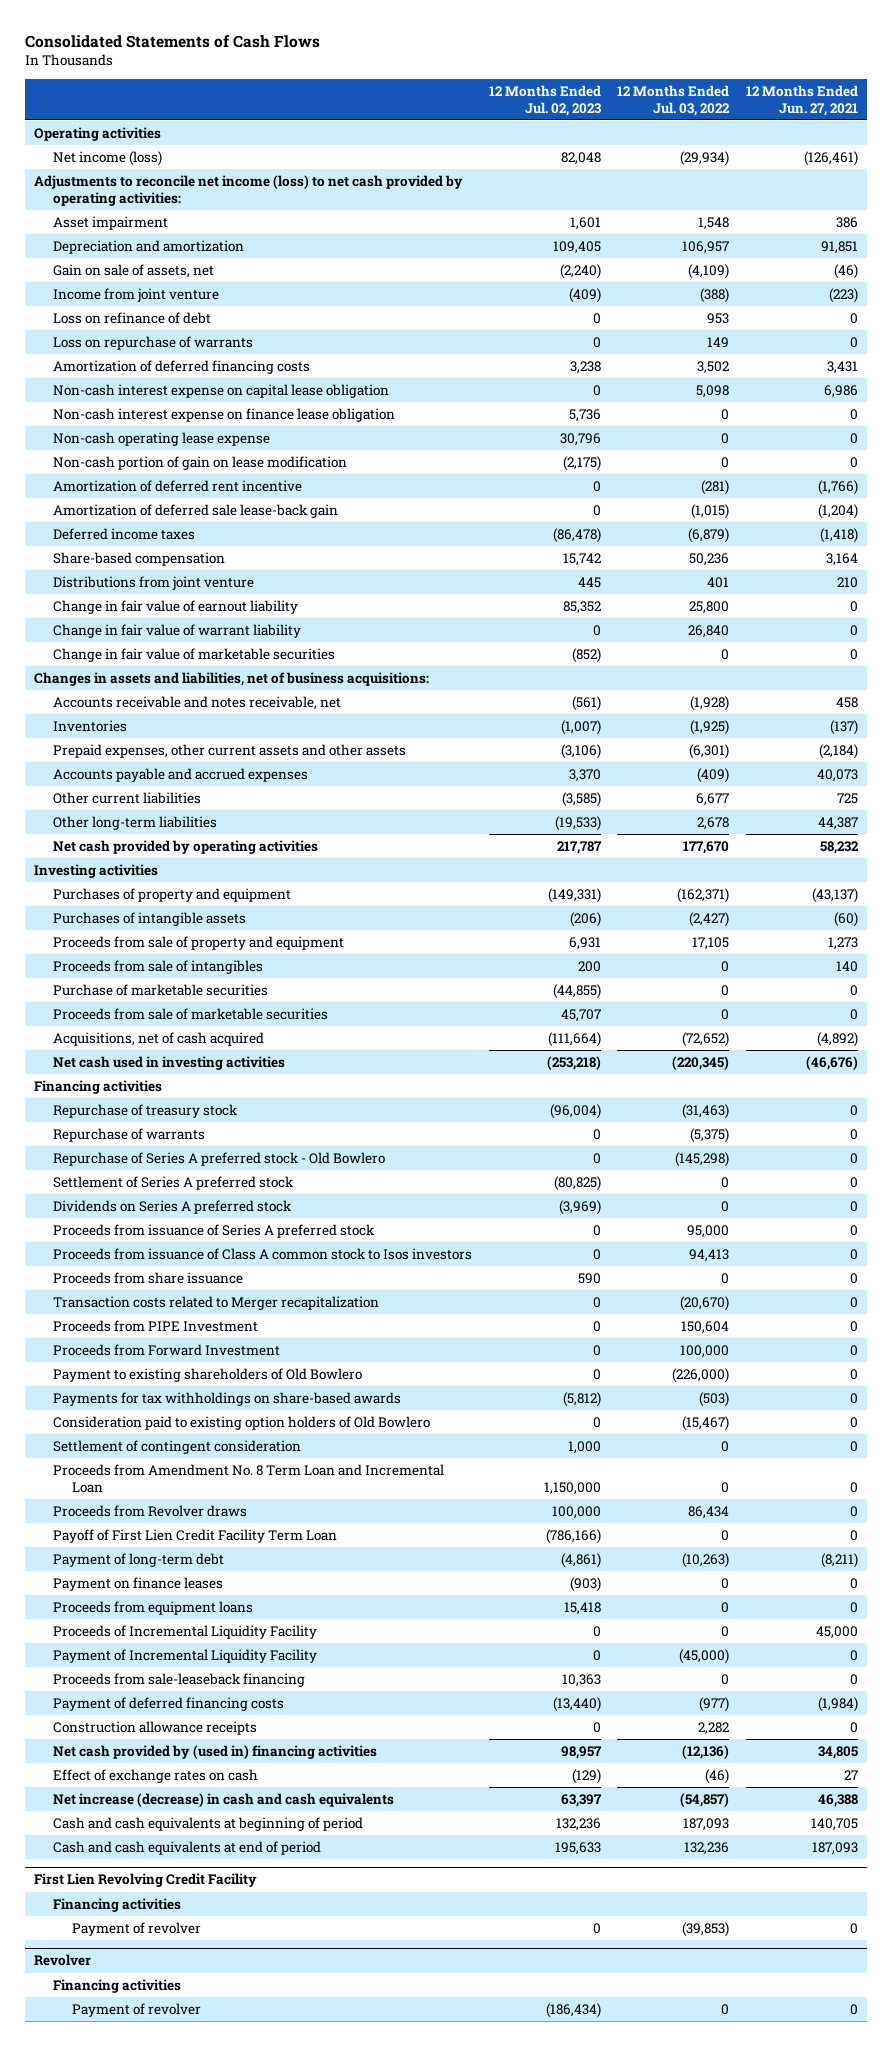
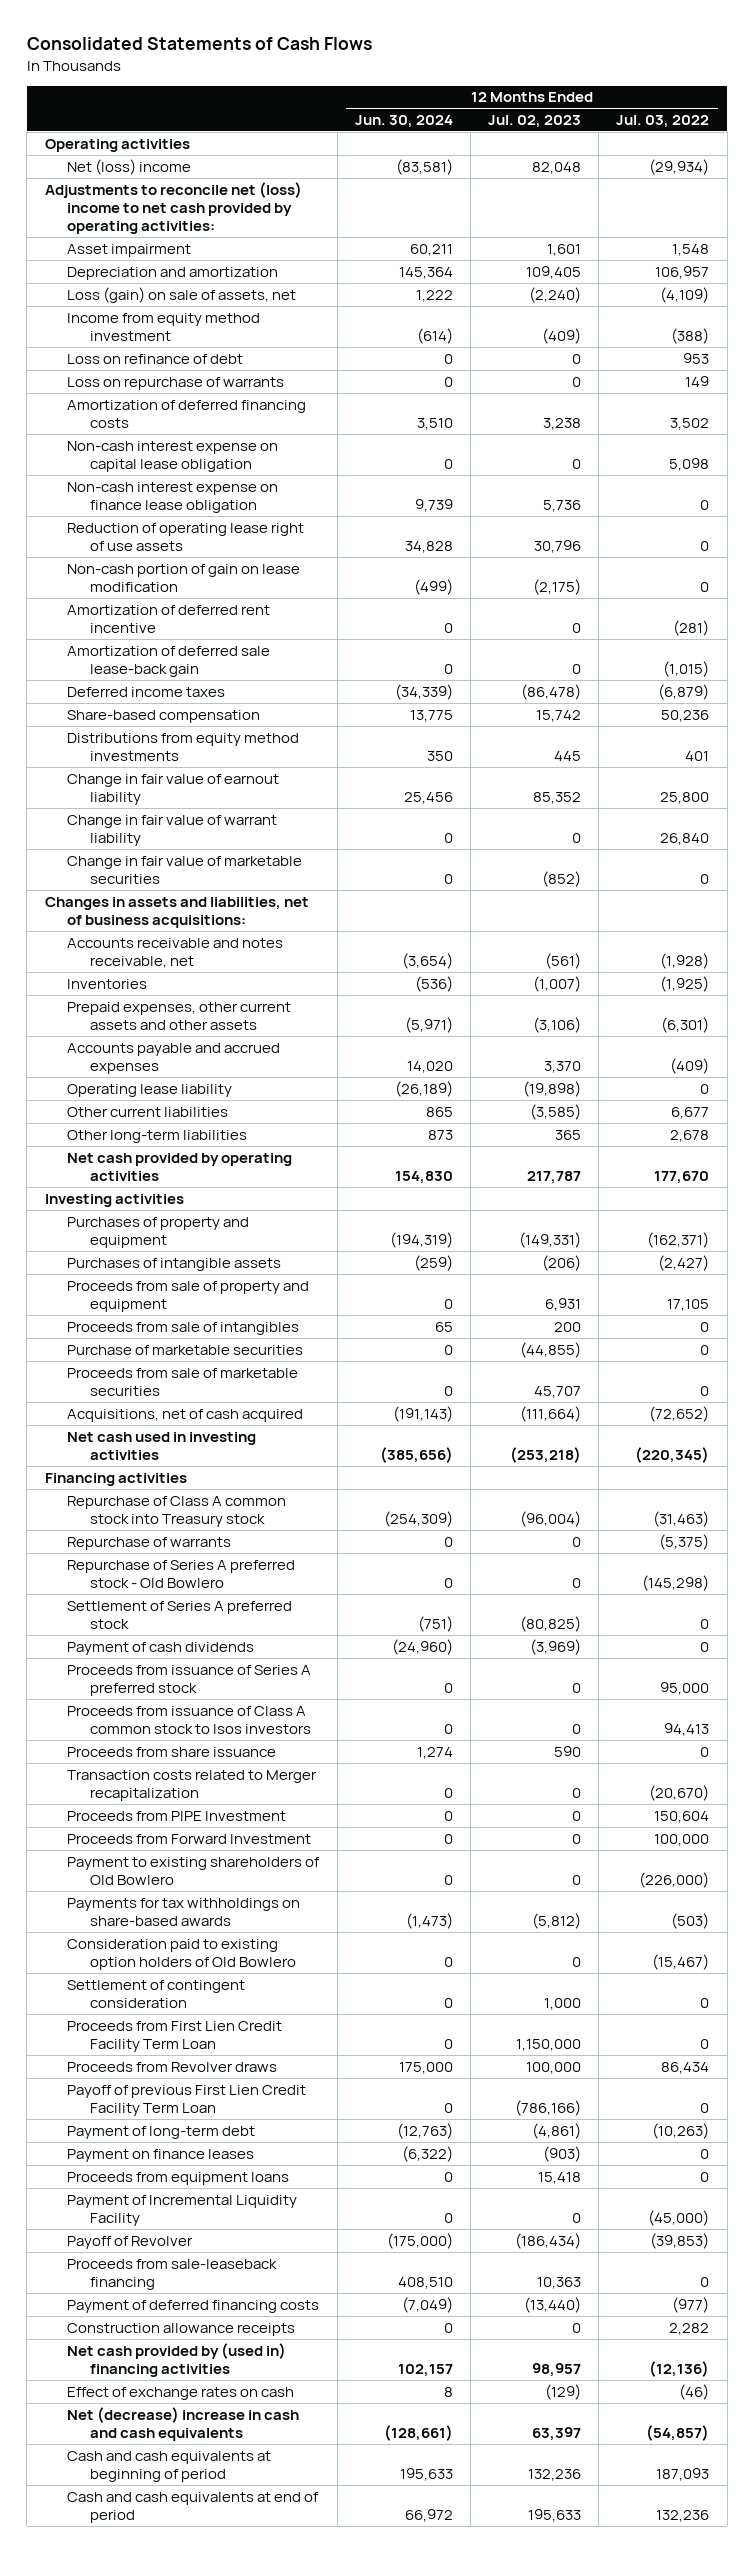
[746,84,859,116] 12 Months Ended Jun. 27, 2021 -> none
none -> [354,115,453,129] Jun. 30, 2024
[52,150,162,166] Net income (loss) -> [67,158,192,175] Net (loss) income
[33,174,463,206] Adjustments to reconcile net income (loss) to net cash provided by operating activities: -> [44,181,302,234] Adjustments to reconcile net (loss) income to net cash provided by operating activities:
[52,263,214,278] Gain on sale of assets, net -> [67,286,297,303] Loss (gain) on sale of assets, net
[52,287,219,302] Income from joint venture -> [67,312,261,341] Income from equity method investment
[52,431,270,446] Non-cash operating lease expense -> [67,522,305,551] Reduction of operating lease right of use assets
[52,575,254,590] Distributions from joint venture -> [67,732,300,761] Distributions from equity method investments
none -> [67,1083,233,1097] Operating lease liability
[554,815,601,831] (19,533) -> [555,1129,582,1140] 365
[52,1103,238,1118] Repurchase of treasury stock -> [67,1495,287,1527] Repurchase of Class A common stock into Treasury stock
[52,1199,292,1214] Dividends on Series A preferred stock -> [67,1641,255,1655] Payment of cash dividends
[52,1463,444,1493] Proceeds from Amendment No. 8 Term Loan and Incremental Loan -> [67,2020,283,2052] Proceeds from First Lien Credit Facility Term Loan
[52,1528,337,1543] Payoff of First Lien Credit Facility Term Loan -> [67,2084,307,2116] Payoff of previous First Lien Credit Facility Term Loan
[52,1624,317,1639] Proceeds of Incremental Liquidity Facility -> none
none -> [67,2235,194,2249] Payoff of Revolver
[52,1792,394,1807] Net increase (decrease) in cash and cash equivalents -> [67,2406,300,2441] Net (decrease) increase in cash and cash equivalents
[33,1873,257,1888] First Lien Revolving Credit Facility -> none
[52,1897,181,1912] Financing activities -> none
[71,1921,201,1936] Payment of revolver -> none
[33,1954,91,1967] Revolver -> none
[52,1978,181,1993] Financing activities -> none
[71,2002,201,2017] Payment of revolver -> none

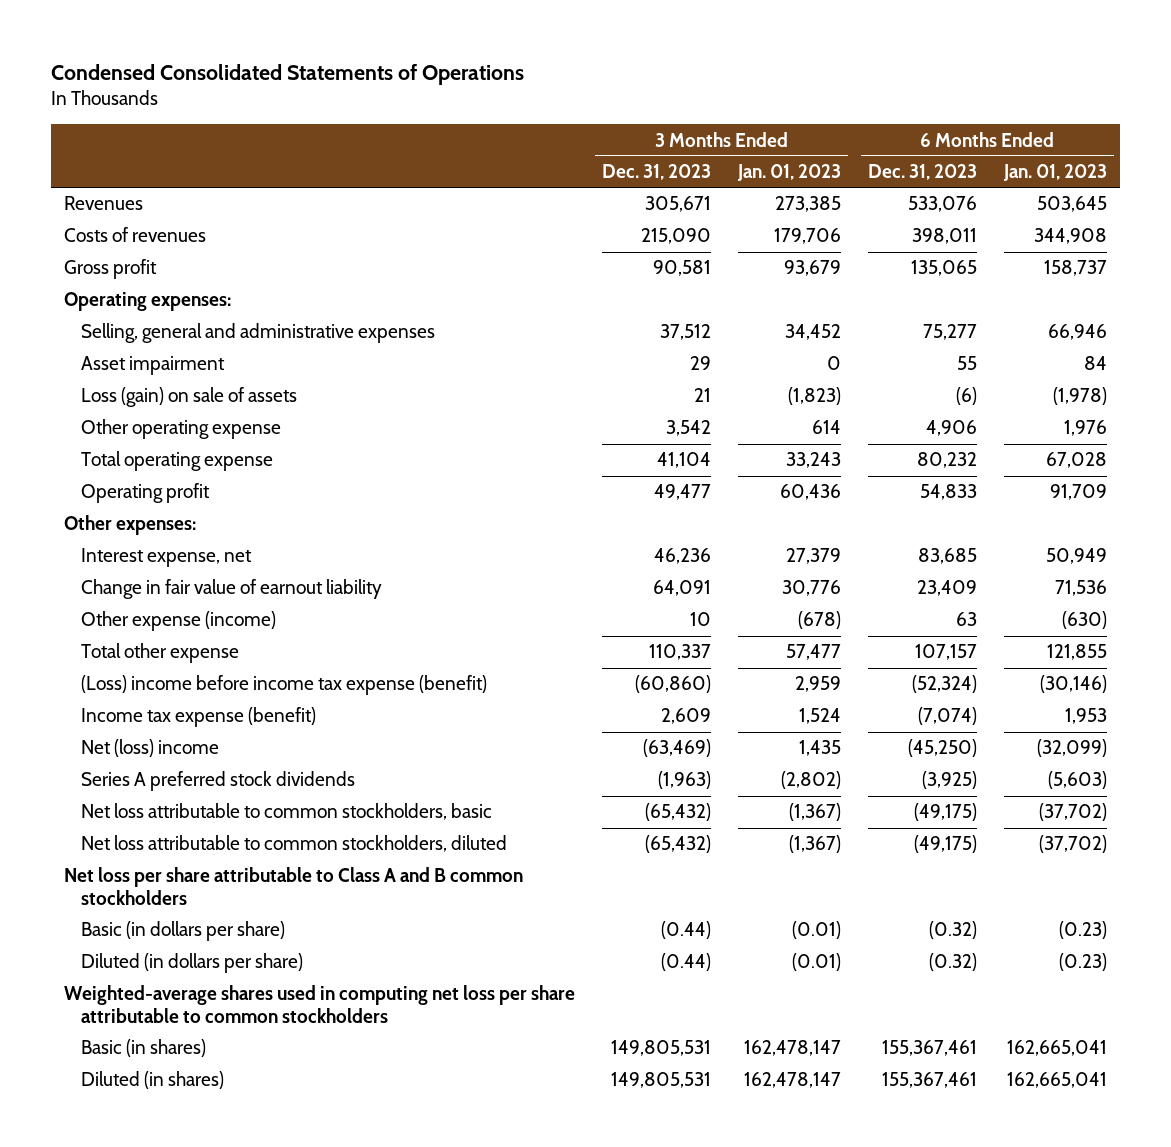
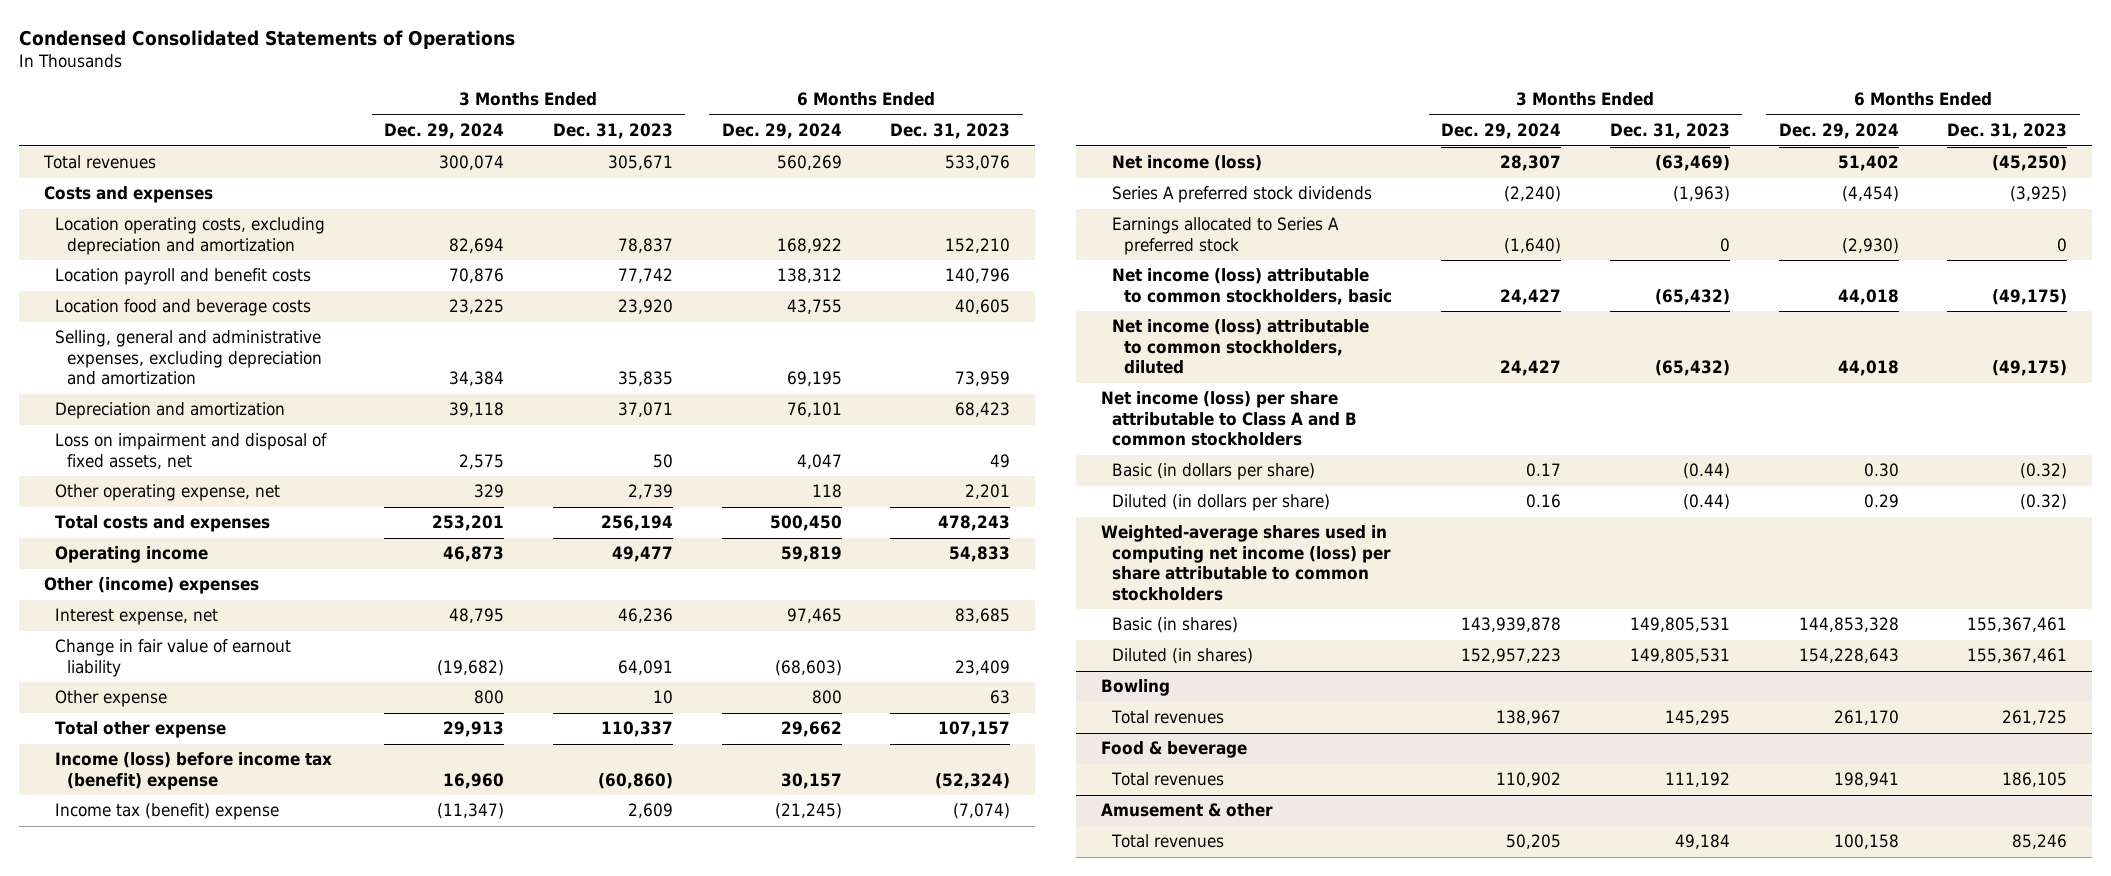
[737,164,842,182] Jan. 01, 2023 -> none
[1002,164,1107,182] Jan. 01, 2023 -> none
none -> [383,123,504,140] Dec. 29, 2024
none -> [721,123,842,140] Dec. 29, 2024
[64,227,207,243] Costs of revenues -> none
[64,259,158,280] Gross profit -> none
[64,292,232,312] Operating expenses: -> none
[80,356,225,376] Asset impairment -> none
[80,387,297,408] Loss (gain) on sale of assets -> none
[80,451,273,472] Total operating expense -> none
[64,196,144,211] Revenues -> [42,155,156,170] Total revenues
none -> [43,186,213,204] Costs and expenses
none -> [55,217,326,255] Location operating costs, excluding depreciation and amortization
none -> [55,268,312,286] Location payroll and benefit costs
none -> [55,299,312,317] Location food and beverage costs
[80,323,435,344] Selling, general and administrative expenses -> [55,330,323,386] Selling, general and administrative expenses, excluding depreciation and amortization
[660,324,712,341] 37,512 -> [617,371,673,387] 35,835
[923,324,978,341] 75,277 -> [955,371,1011,387] 73,959
none -> [55,402,286,420] Depreciation and amortization
none -> [55,433,328,469] Loss on impairment and disposal of fixed assets, net
[80,419,281,440] Other operating expense -> [55,484,281,502] Other operating expense, net
[666,420,712,437] 3,542 -> [627,484,673,500] 2,739
[926,420,978,437] 4,906 -> [965,484,1011,500] 2,201
none -> [55,515,271,533] Total costs and expenses
[80,483,210,504] Operating profit -> [55,546,209,564] Operating income
[64,515,197,536] Other expenses: -> [43,577,259,595] Other (income) expenses
[80,611,276,632] Other expense (income) -> [55,690,168,708] Other expense
[80,675,487,696] (Loss) income before income tax expense (benefit) -> [55,752,333,790] Income (loss) before income tax (benefit) expense
[80,707,316,728] Income tax expense (benefit) -> [55,803,280,821] Income tax (benefit) expense
[80,739,219,758] Net (loss) income -> [1112,155,1263,172] Net income (loss)
none -> [1112,217,1340,255] Earnings allocated to Series A preferred stock
[80,803,492,821] Net loss attributable to common stockholders, basic -> [1112,268,1393,305] Net income (loss) attributable to common stockholders, basic
[80,835,507,853] Net loss attributable to common stockholders, diluted -> [1112,319,1370,375] Net income (loss) attributable to common stockholders, diluted
[64,867,524,906] Net loss per share attributable to Class A and B common stockholders -> [1100,391,1358,447] Net income (loss) per share attributable to Class A and B common stockholders
[64,985,576,1024] Weighted-average shares used in computing net loss per share attributable to common stockholders -> [1100,525,1392,601] Weighted-average shares used in computing net income (loss) per share attributable to common stockholders
none -> [1100,679,1170,697] Bowling
none -> [1111,710,1225,725] Total revenues
none -> [1100,741,1247,759] Food & beverage
none -> [1111,772,1225,787] Total revenues
none -> [1100,803,1273,818] Amusement & other
none -> [1111,834,1225,849] Total revenues

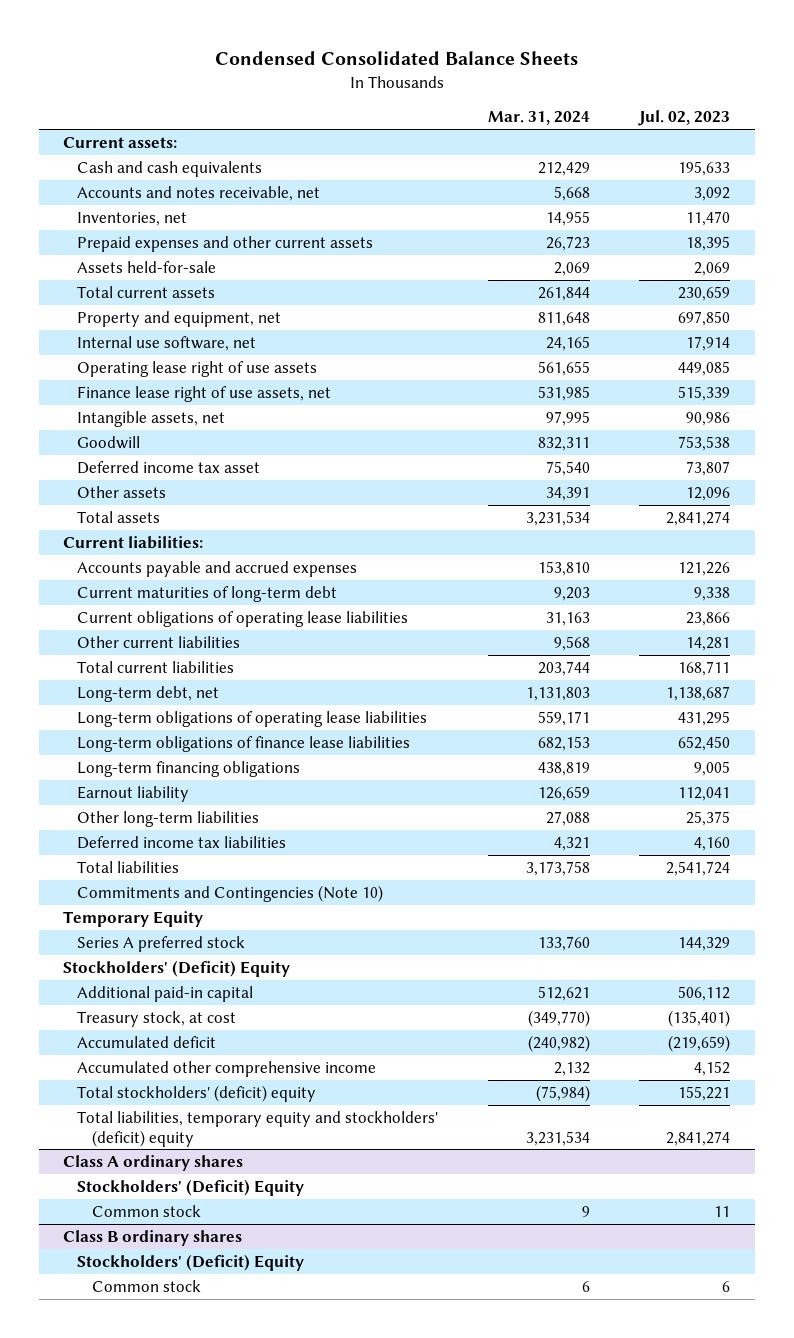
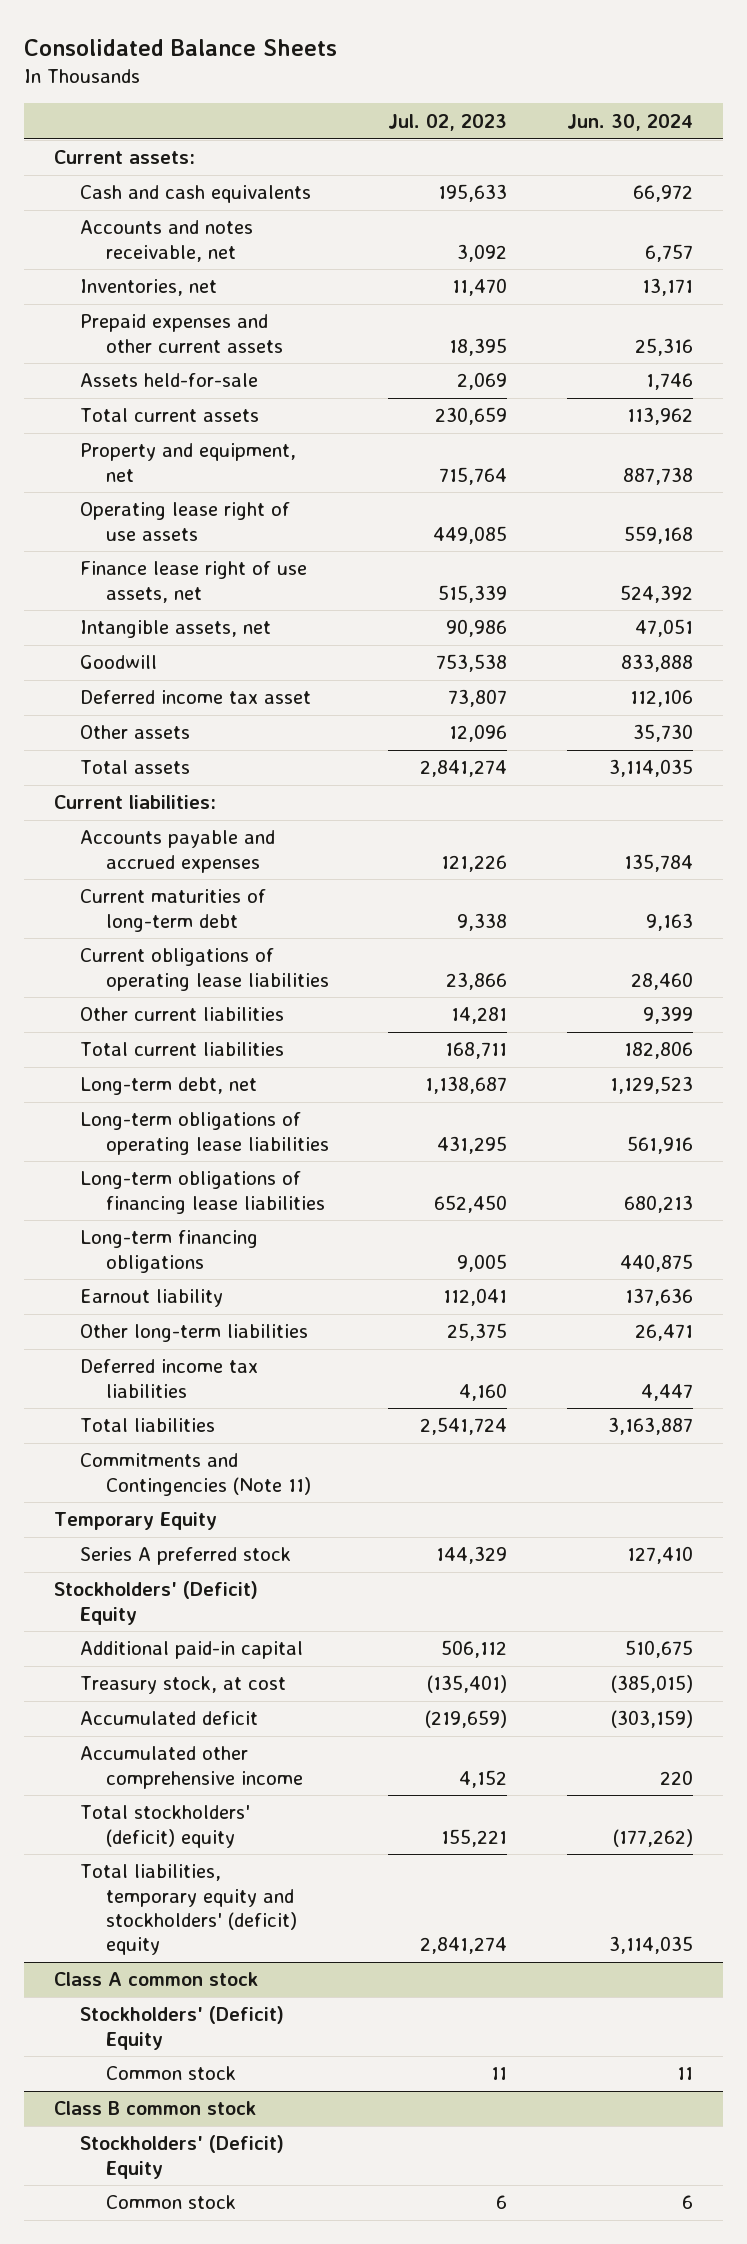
[214,50,578,65] Condensed Consolidated Balance Sheets -> [24,38,338,56] Consolidated Balance Sheets
[487,111,590,126] Mar. 31, 2024 -> none
none -> [566,113,693,131] Jun. 30, 2024
[77,335,257,351] Internal use software, net -> none
[678,310,731,326] 697,850 -> [439,466,508,485] 715,764
[77,735,411,752] Long-term obligations of finance lease liabilities -> [79,1171,325,1214] Long-term obligations of financing lease liabilities
[77,884,384,902] Commitments and Contingencies (Note 10) -> [79,1453,311,1496] Commitments and Contingencies (Note 11)
[63,1154,244,1171] Class A ordinary shares -> [54,1972,259,1987] Class A common stock
[63,1229,243,1246] Class B ordinary shares -> [54,2101,257,2116] Class B common stock

